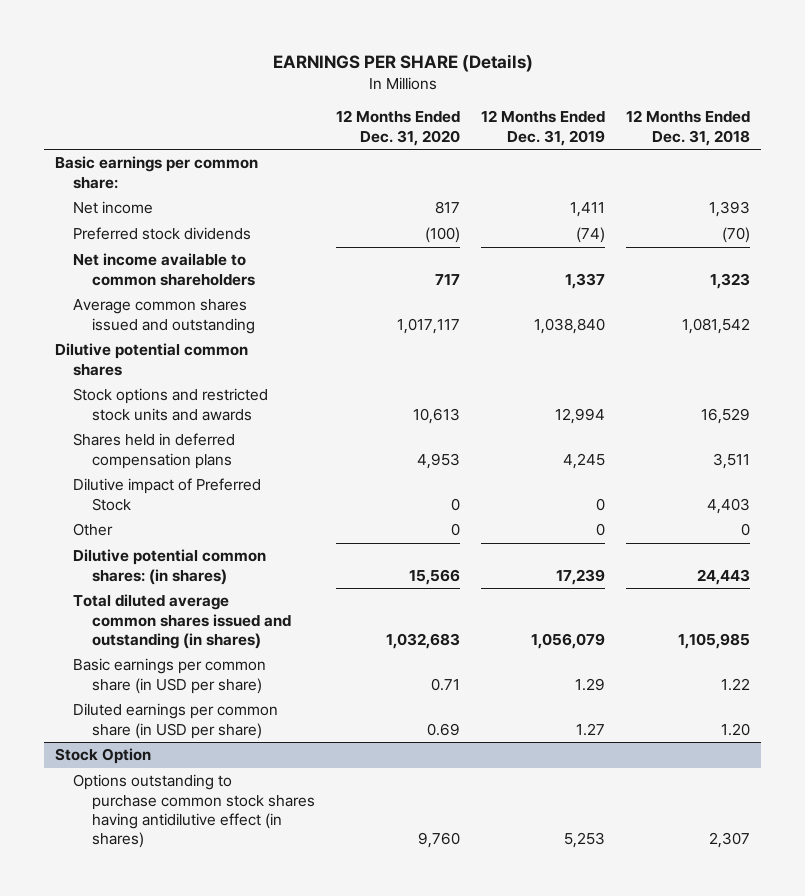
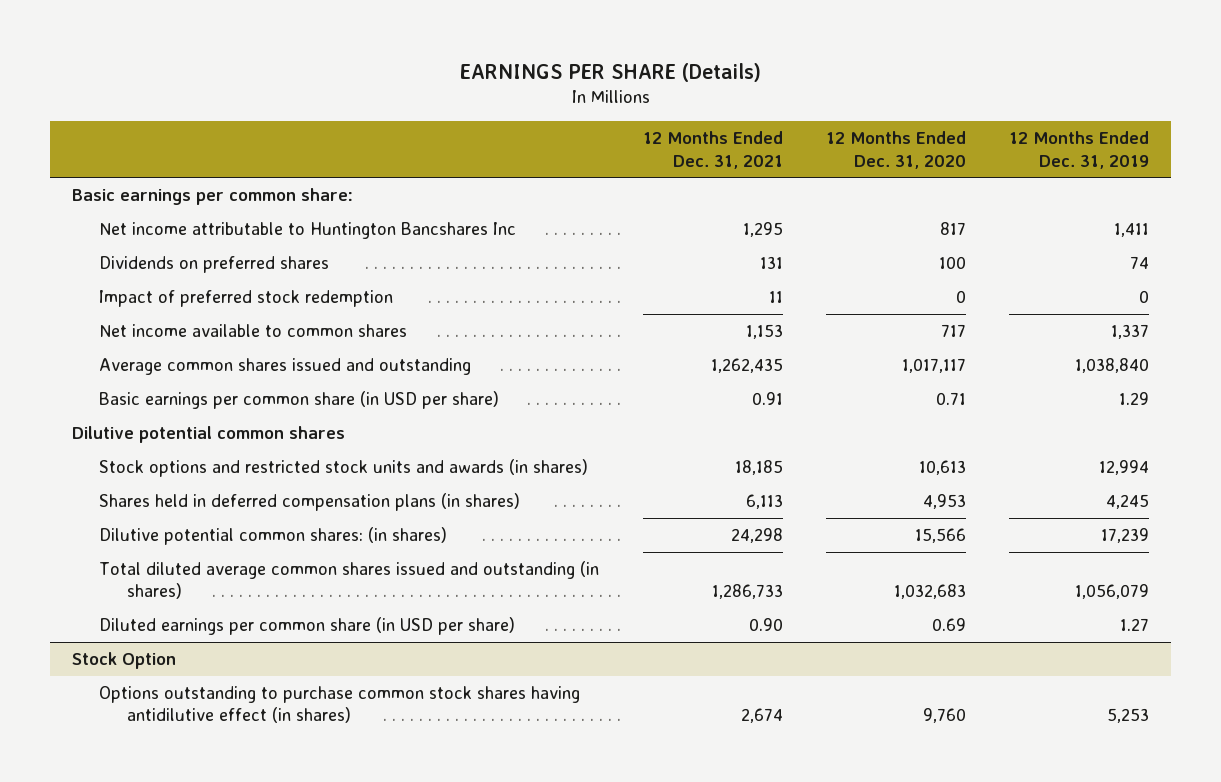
[626,110,751,146] 12 Months Ended Dec. 31, 2018 -> none
none -> [642,131,783,169] 12 Months Ended Dec. 31, 2021
[73,201,154,215] Net income -> [99,222,517,240] Net income attributable to Huntington Bancshares Inc
[73,227,252,241] Preferred stock dividends -> [99,256,330,274] Dividends on preferred shares
[425,227,461,244] (100) -> [939,256,967,270] 100
[576,227,606,244] (74) -> [1130,256,1150,270] 74
none -> [99,290,394,308] Impact of preferred stock redemption
[73,253,255,286] Net income available to common shareholders -> [99,324,408,338] Net income available to common shares
[73,658,267,694] Basic earnings per common share (in USD per share) -> [99,391,500,410] Basic earnings per common share (in USD per share)
[73,478,262,511] Dilutive impact of Preferred Stock -> none
[73,523,114,537] Other -> none
[73,388,269,421] Stock options and restricted stock units and awards -> [99,459,589,478] Stock options and restricted stock units and awards (in shares)
[73,433,236,469] Shares held in deferred compensation plans -> [99,493,521,512] Shares held in deferred compensation plans (in shares)

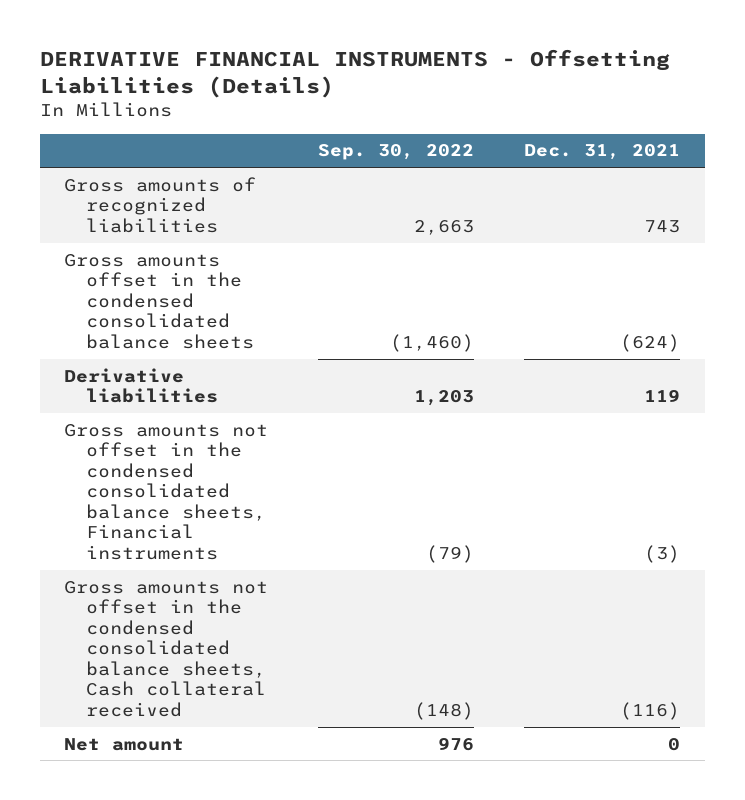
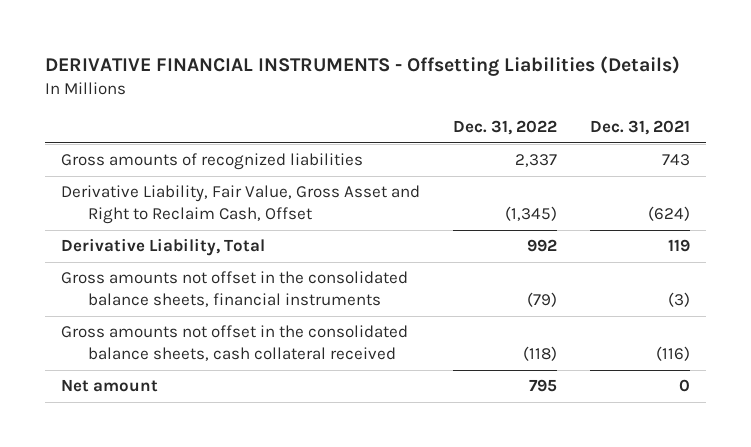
[318,144,475,161] Sep. 30, 2022 -> none
none -> [452,120,557,136] Dec. 31, 2022
[64,253,255,349] Gross amounts offset in the condensed consolidated balance sheets -> [61,185,421,225] Derivative Liability, Fair Value, Gross Asset and Right to Reclaim Cash, Offset
[64,367,219,404] Derivative liabilities -> [61,238,266,257] Derivative Liability, Total
[64,423,269,560] Gross amounts not offset in the condensed consolidated balance sheets, Financial instruments -> [61,271,409,308] Gross amounts not offset in the consolidated balance sheets, financial instruments
[64,580,269,717] Gross amounts not offset in the condensed consolidated balance sheets, Cash collateral received -> [61,325,409,362] Gross amounts not offset in the consolidated balance sheets, cash collateral received

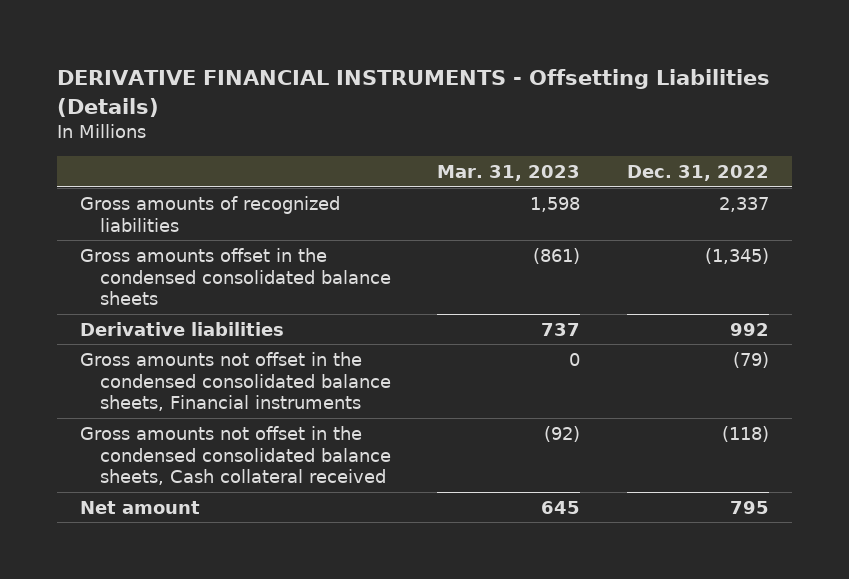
[589,120,690,136] Dec. 31, 2021 -> none
none -> [437,165,581,182] Mar. 31, 2023
[61,185,421,225] Derivative Liability, Fair Value, Gross Asset and Right to Reclaim Cash, Offset -> [80,247,391,306] Gross amounts offset in the condensed consolidated balance sheets
[61,238,266,257] Derivative Liability, Total -> [80,321,285,336] Derivative liabilities
[61,271,409,308] Gross amounts not offset in the consolidated balance sheets, financial instruments -> [80,351,391,412] Gross amounts not offset in the condensed consolidated balance sheets, Financial instruments
[61,325,409,362] Gross amounts not offset in the consolidated balance sheets, cash collateral received -> [80,425,391,486] Gross amounts not offset in the condensed consolidated balance sheets, Cash collateral received

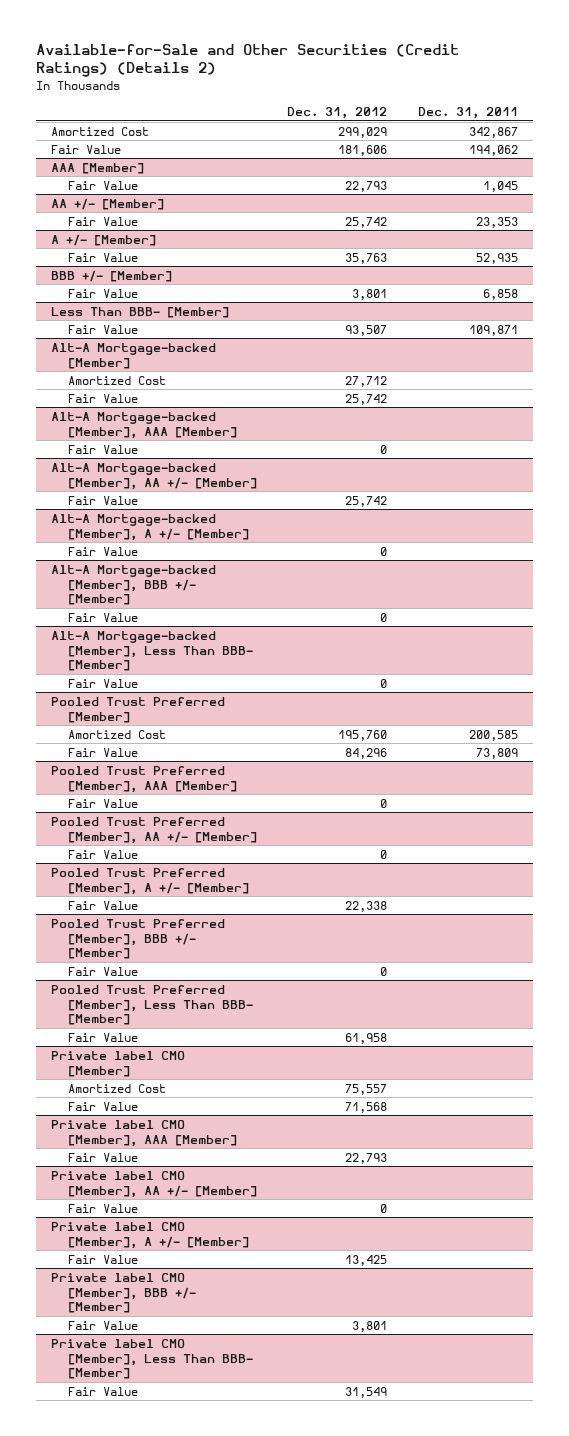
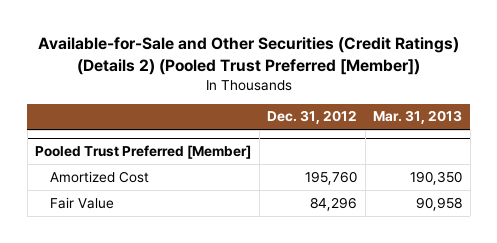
[35,43,459,78] Available-for-Sale and Other Securities (Credit Ratings) (Details 2) -> [37,36,459,75] Available-for-Sale and Other Securities (Credit Ratings) (Details 2) (Pooled Trust Preferred [Member])
[417,107,518,120] Dec. 31, 2011 -> none
none -> [373,110,463,125] Mar. 31, 2013
[50,126,149,136] Amortized Cost -> none
[50,144,121,154] Fair Value -> none
[50,162,144,174] AAA [Member] -> none
[67,180,138,190] Fair Value -> none
[50,197,164,210] AA +/- [Member] -> none
[67,216,138,226] Fair Value -> none
[50,233,156,246] A +/- [Member] -> none
[67,252,138,262] Fair Value -> none
[50,269,172,282] BBB +/- [Member] -> none
[67,288,138,298] Fair Value -> none
[50,306,229,318] Less Than BBB- [Member] -> none
[67,324,138,334] Fair Value -> none
[50,342,216,369] Alt-A Mortgage-backed [Member] -> none
[67,375,166,385] Amortized Cost -> none
[67,393,138,403] Fair Value -> none
[50,411,237,439] Alt-A Mortgage-backed [Member], AAA [Member] -> none
[67,444,138,454] Fair Value -> none
[50,462,257,490] Alt-A Mortgage-backed [Member], AA +/- [Member] -> none
[67,495,138,505] Fair Value -> none
[50,513,249,541] Alt-A Mortgage-backed [Member], A +/- [Member] -> none
[67,546,138,556] Fair Value -> none
[50,564,216,606] Alt-A Mortgage-backed [Member], BBB +/- [Member] -> none
[67,612,138,622] Fair Value -> none
[50,630,253,672] Alt-A Mortgage-backed [Member], Less Than BBB- [Member] -> none
[67,678,138,688] Fair Value -> none
[50,765,237,793] Pooled Trust Preferred [Member], AAA [Member] -> none
[67,798,138,808] Fair Value -> none
[50,816,257,844] Pooled Trust Preferred [Member], AA +/- [Member] -> none
[67,849,138,859] Fair Value -> none
[50,867,249,895] Pooled Trust Preferred [Member], A +/- [Member] -> none
[67,900,138,910] Fair Value -> none
[50,918,225,960] Pooled Trust Preferred [Member], BBB +/- [Member] -> none
[67,966,138,976] Fair Value -> none
[50,984,253,1026] Pooled Trust Preferred [Member], Less Than BBB- [Member] -> none
[67,1032,138,1042] Fair Value -> none
[50,1050,185,1077] Private label CMO [Member] -> none
[67,1083,166,1093] Amortized Cost -> none
[67,1101,138,1111] Fair Value -> none
[50,1119,237,1147] Private label CMO [Member], AAA [Member] -> none
[67,1152,138,1162] Fair Value -> none
[50,1170,257,1198] Private label CMO [Member], AA +/- [Member] -> none
[67,1203,138,1213] Fair Value -> none
[50,1221,249,1249] Private label CMO [Member], A +/- [Member] -> none
[67,1254,138,1264] Fair Value -> none
[50,1272,196,1314] Private label CMO [Member], BBB +/- [Member] -> none
[67,1320,138,1330] Fair Value -> none
[50,1338,253,1380] Private label CMO [Member], Less Than BBB- [Member] -> none
[67,1386,138,1396] Fair Value -> none

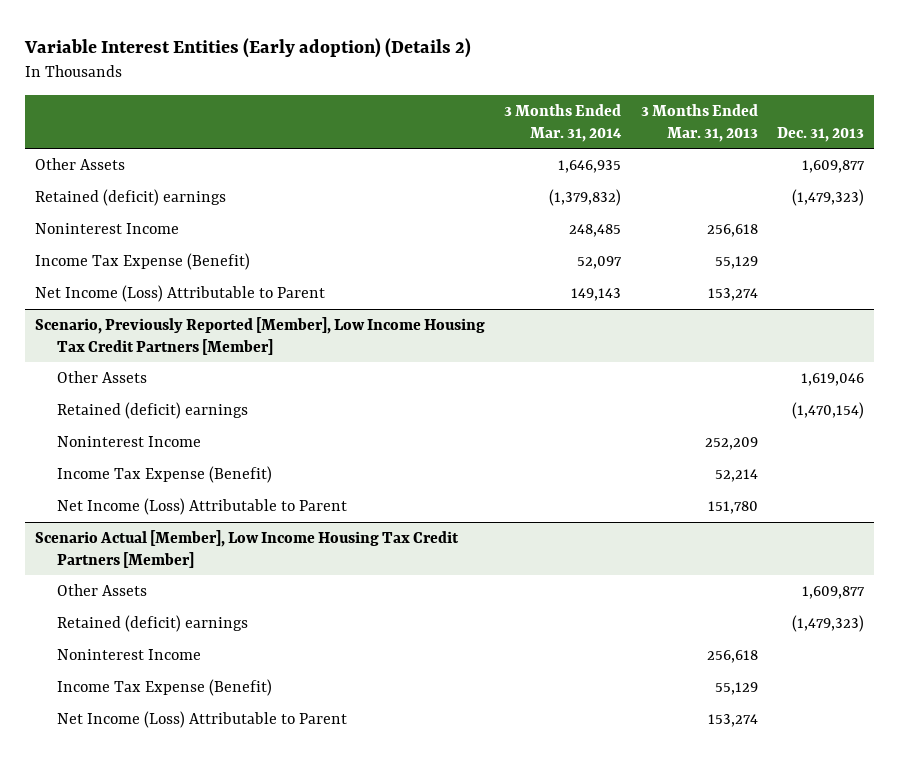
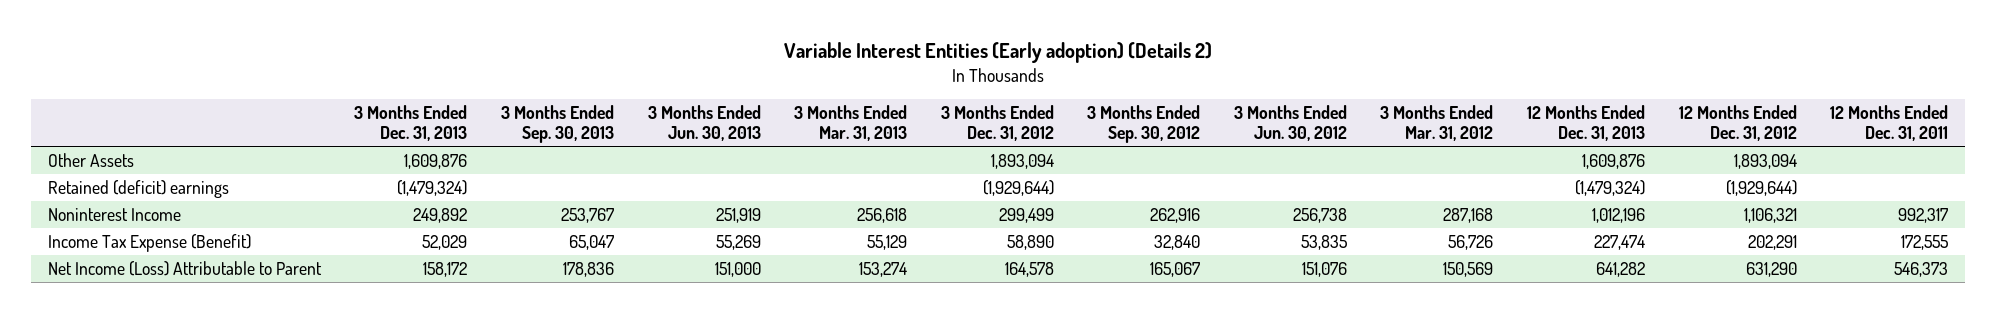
[504,104,623,142] 3 Months Ended Mar. 31, 2014 -> none
[777,126,865,142] Dec. 31, 2013 -> none
none -> [354,105,468,142] 3 Months Ended Dec. 31, 2013
none -> [500,105,614,144] 3 Months Ended Sep. 30, 2013
none -> [647,105,761,142] 3 Months Ended Jun. 30, 2013
none -> [940,105,1054,142] 3 Months Ended Dec. 31, 2012
none -> [1087,105,1201,144] 3 Months Ended Sep. 30, 2012
none -> [1233,105,1347,142] 3 Months Ended Jun. 30, 2012
none -> [1380,105,1494,142] 3 Months Ended Mar. 31, 2012
none -> [1527,105,1646,142] 12 Months Ended Dec. 31, 2013
none -> [1678,105,1797,142] 12 Months Ended Dec. 31, 2012
none -> [1830,105,1949,142] 12 Months Ended Dec. 31, 2011
[34,316,485,355] Scenario, Previously Reported [Member], Low Income Housing Tax Credit Partners [Member] -> none
[56,370,147,383] Other Assets -> none
[56,401,248,419] Retained (deficit) earnings -> none
[56,435,201,447] Noninterest Income -> none
[56,465,272,483] Income Tax Expense (Benefit) -> none
[56,497,347,515] Net Income (Loss) Attributable to Parent -> none
[34,529,459,568] Scenario Actual [Member], Low Income Housing Tax Credit Partners [Member] -> none
[56,583,147,596] Other Assets -> none
[56,614,248,632] Retained (deficit) earnings -> none
[56,648,201,660] Noninterest Income -> none
[56,678,272,696] Income Tax Expense (Benefit) -> none
[56,710,347,728] Net Income (Loss) Attributable to Parent -> none

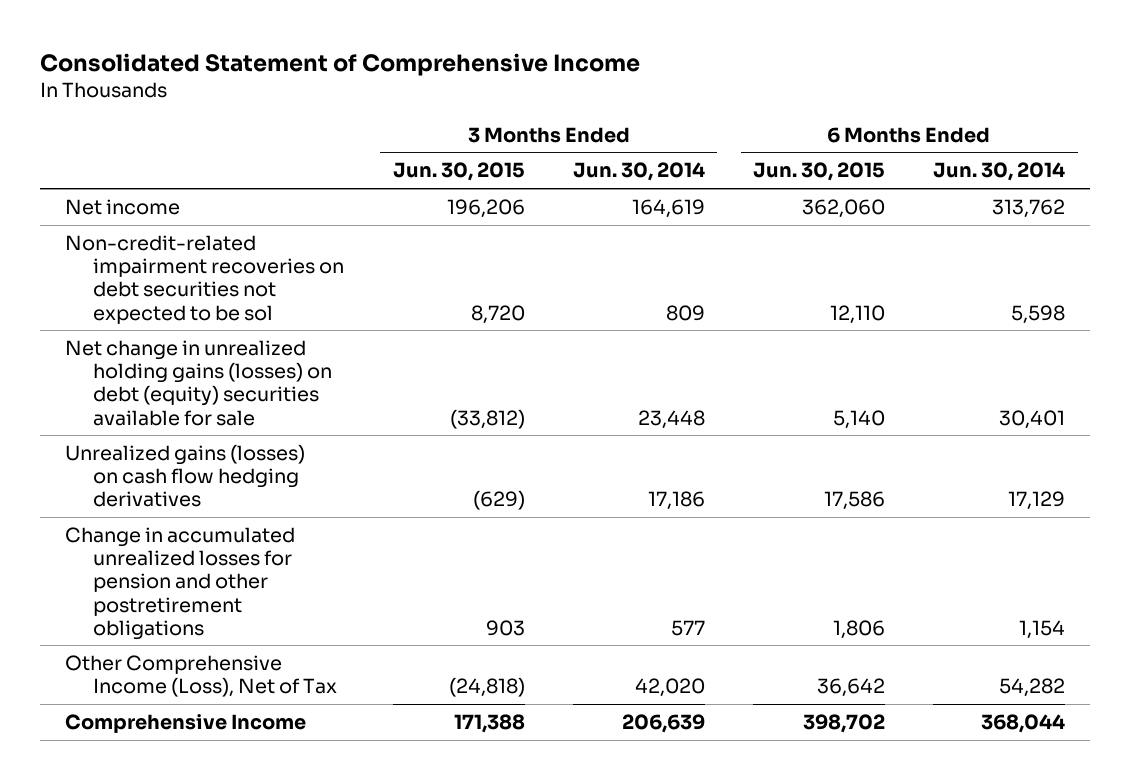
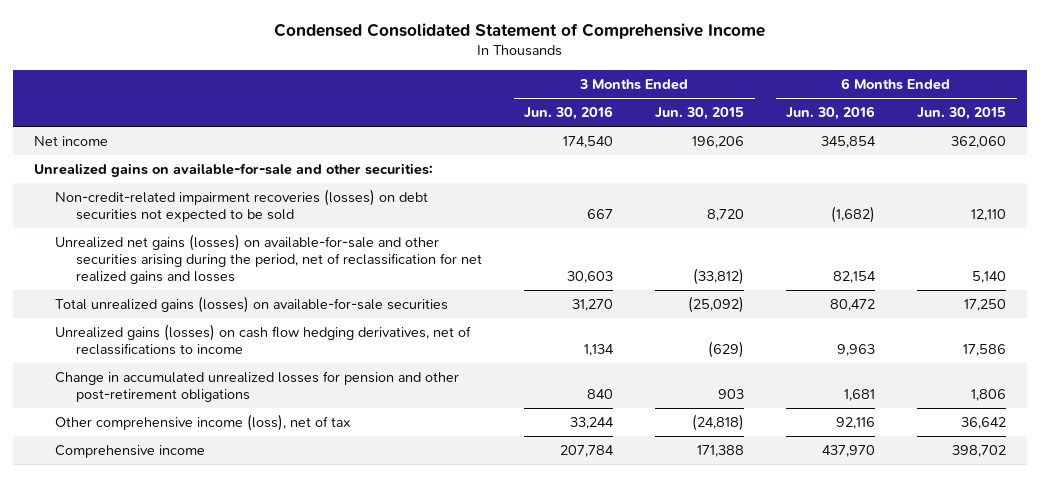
[40,52,641,76] Consolidated Statement of Comprehensive Income -> [274,22,766,39] Condensed Consolidated Statement of Comprehensive Income
[572,162,705,182] Jun. 30, 2014 -> none
[933,162,1066,182] Jun. 30, 2014 -> none
none -> [524,106,614,121] Jun. 30, 2016
none -> [786,106,876,121] Jun. 30, 2016
none -> [33,163,433,178] Unrealized gains on available-for-sale and other securities:
[64,235,345,324] Non-credit-related impairment recoveries on debt securities not expected to be sol -> [55,189,429,223] Non-credit-related impairment recoveries (losses) on debt securities not expected to be sold
[64,340,333,426] Net change in unrealized holding gains (losses) on debt (equity) securities available for sale -> [55,234,483,285] Unrealized net gains (losses) on available-for-sale and other securities arising during the period, net of reclassification for net realized gains and losses
none -> [55,296,449,314] Total unrealized gains (losses) on available-for-sale securities
[64,444,305,508] Unrealized gains (losses) on cash flow hedging derivatives -> [55,324,472,356] Unrealized gains (losses) on cash flow hedging derivatives, net of reclassifications to income
[64,527,295,640] Change in accumulated unrealized losses for pension and other postretirement obligations -> [55,371,460,403] Change in accumulated unrealized losses for pension and other post-retirement obligations
[64,655,338,698] Other Comprehensive Income (Loss), Net of Tax -> [55,414,352,432] Other comprehensive income (loss), net of tax
[64,714,306,734] Comprehensive Income -> [55,445,206,459] Comprehensive income

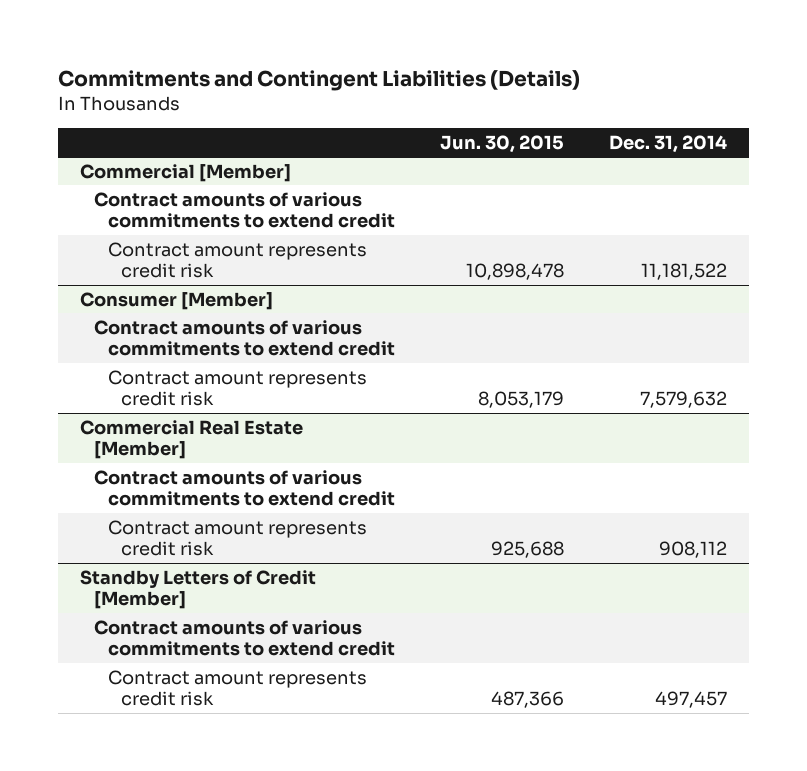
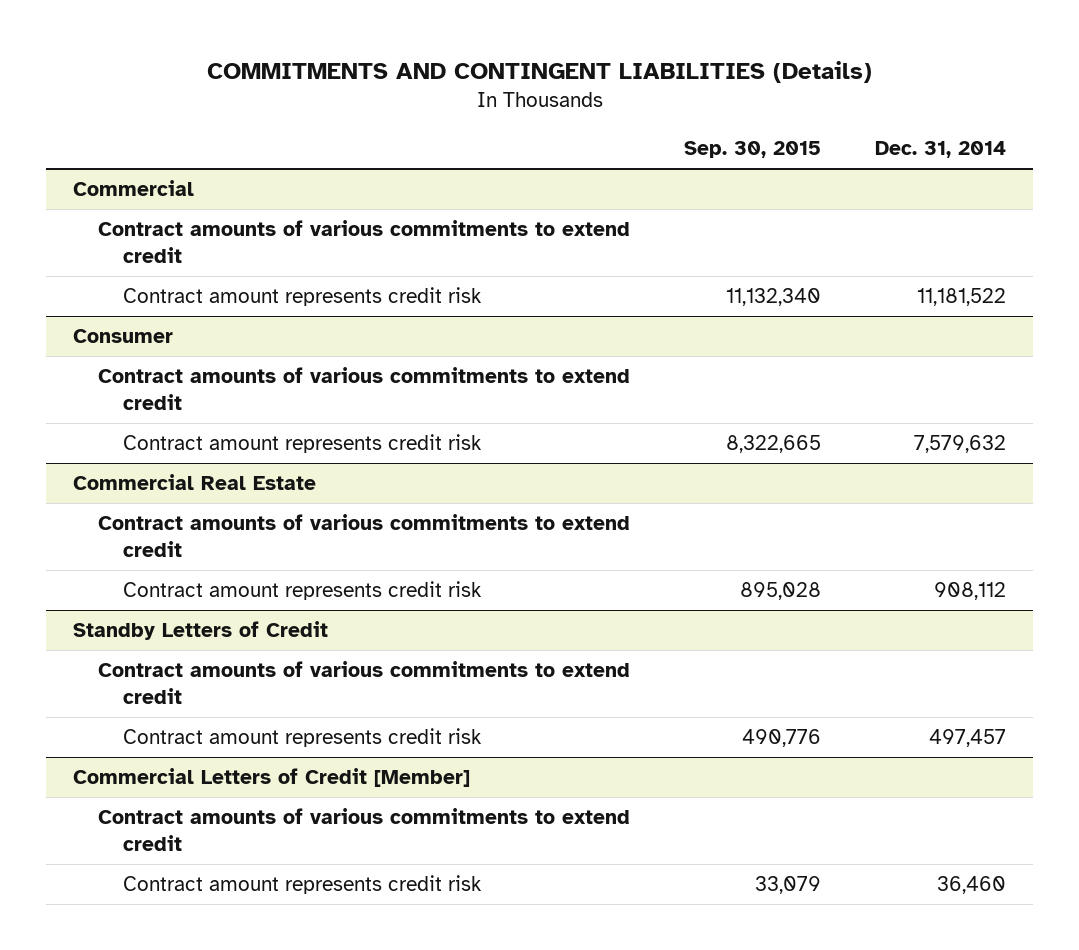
[57,69,580,91] Commitments and Contingent Liabilities (Details) -> [206,60,872,83] COMMITMENTS AND CONTINGENT LIABILITIES (Details)
[439,134,564,153] Jun. 30, 2015 -> none
none -> [684,141,822,159] Sep. 30, 2015
[80,163,292,182] Commercial [Member] -> [73,180,195,197] Commercial
[80,291,274,310] Consumer [Member] -> [73,329,174,344] Consumer
[80,419,304,460] Commercial Real Estate [Member] -> [73,474,317,491] Commercial Real Estate
[80,569,317,610] Standby Letters of Credit [Member] -> [73,621,329,641] Standby Letters of Credit
none -> [73,768,471,788] Commercial Letters of Credit [Member]
none -> [98,808,631,851] Contract amounts of various commitments to extend credit
none -> [123,875,483,895] Contract amount represents credit risk

